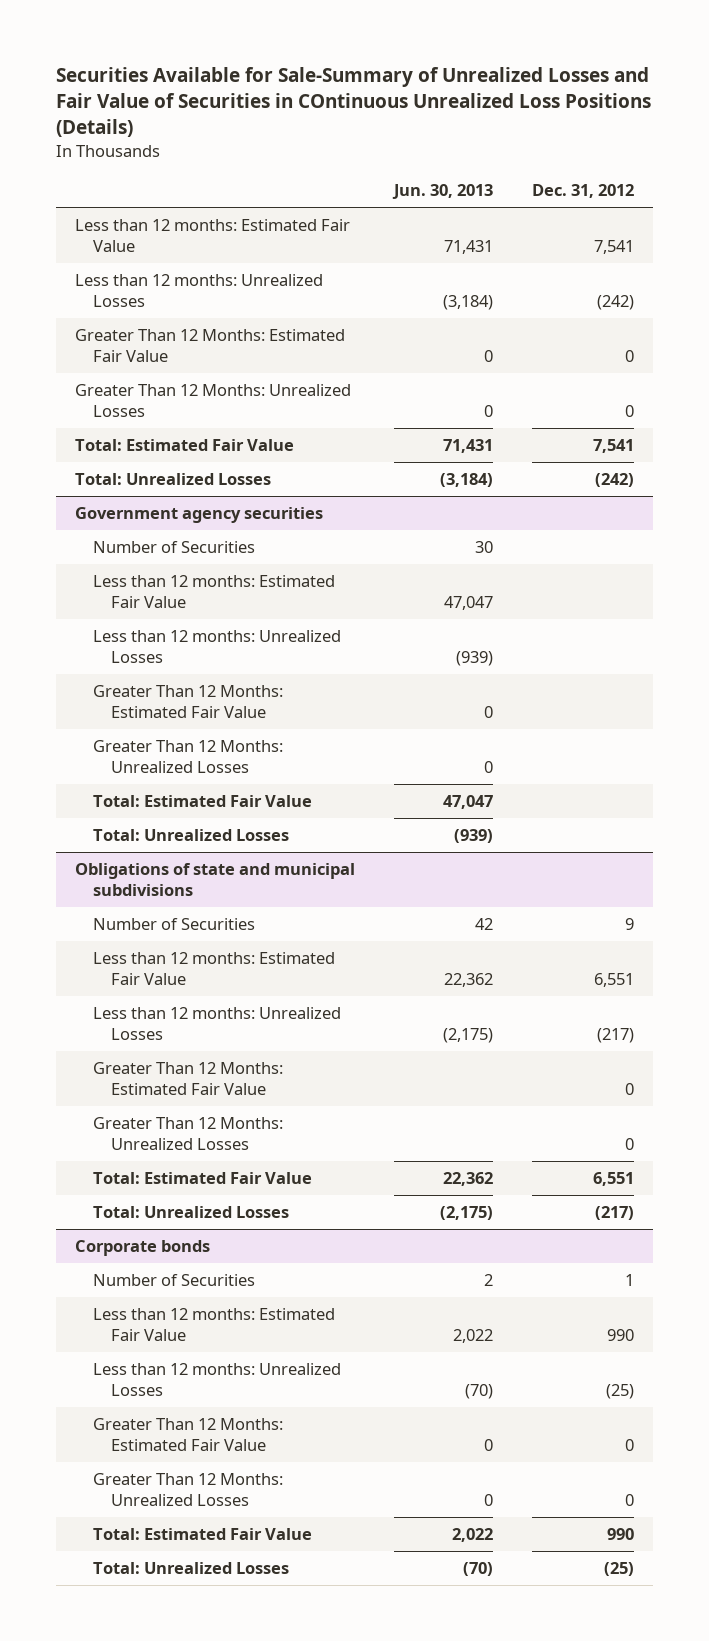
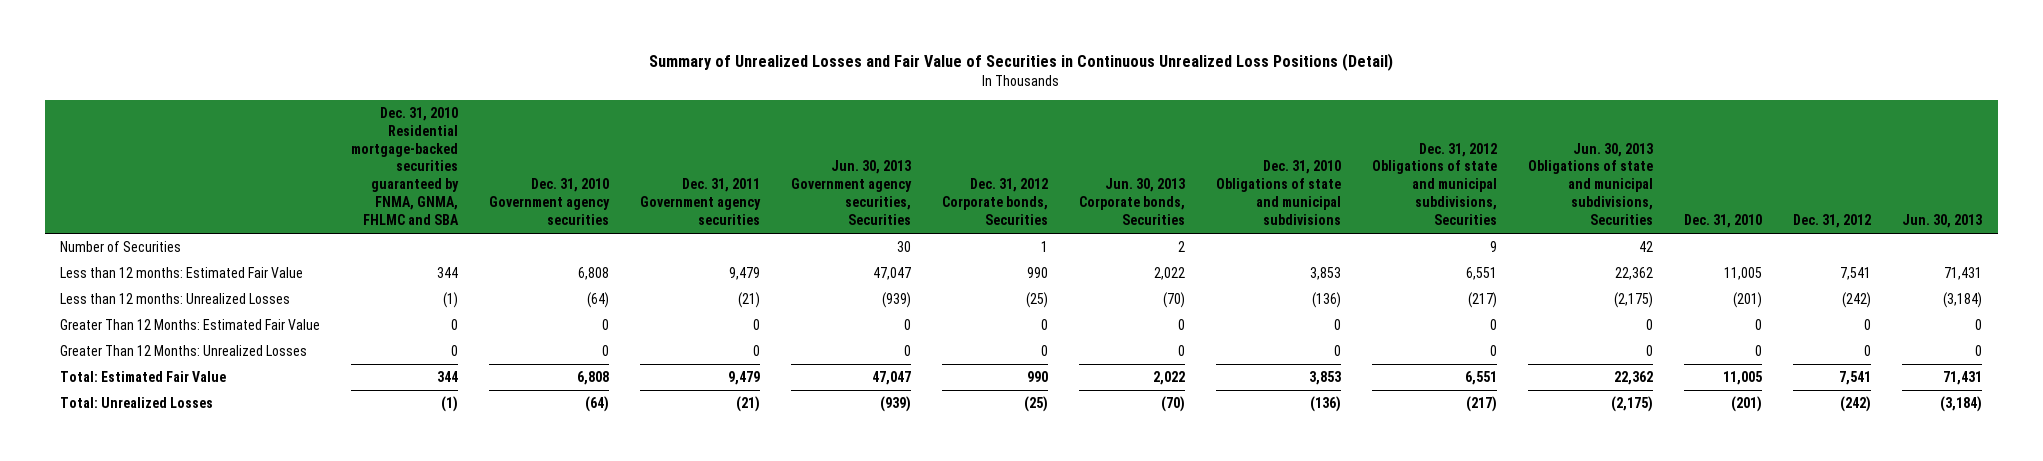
[56,67,652,138] Securities Available for Sale-Summary of Unrealized Losses and Fair Value of Securities in COntinuous Unrealized Loss Positions (Details) -> [649,52,1394,71] Summary of Unrealized Losses and Fair Value of Securities in Continuous Unrealized Loss Positions (Detail)
none -> [351,107,460,225] Dec. 31, 2010 Residential mortgage-backed securities guaranteed by FNMA, GNMA, FHLMC and SBA
none -> [489,178,611,225] Dec. 31, 2010 Government agency securities
none -> [640,178,762,225] Dec. 31, 2011 Government agency securities
none -> [791,160,913,225] Jun. 30, 2013 Government agency securities, Securities
none -> [942,178,1049,225] Dec. 31, 2012 Corporate bonds, Securities
none -> [1079,178,1186,225] Jun. 30, 2013 Corporate bonds, Securities
none -> [1216,160,1342,225] Dec. 31, 2010 Obligations of state and municipal subdivisions
none -> [1372,142,1498,225] Dec. 31, 2012 Obligations of state and municipal subdivisions, Securities
none -> [1528,142,1654,225] Jun. 30, 2013 Obligations of state and municipal subdivisions, Securities
none -> [1684,213,1763,228] Dec. 31, 2010
none -> [60,241,182,253] Number of Securities
[75,506,324,523] Government agency securities -> none
[93,540,256,553] Number of Securities -> none
[93,574,336,609] Less than 12 months: Estimated Fair Value -> none
[93,629,342,664] Less than 12 months: Unrealized Losses -> none
[93,684,284,719] Greater Than 12 Months: Estimated Fair Value -> none
[93,739,284,774] Greater Than 12 Months: Unrealized Losses -> none
[93,794,313,807] Total: Estimated Fair Value -> none
[93,828,290,841] Total: Unrealized Losses -> none
[75,862,356,897] Obligations of state and municipal subdivisions -> none
[93,917,256,930] Number of Securities -> none
[93,951,336,986] Less than 12 months: Estimated Fair Value -> none
[93,1006,342,1041] Less than 12 months: Unrealized Losses -> none
[93,1061,284,1096] Greater Than 12 Months: Estimated Fair Value -> none
[93,1116,284,1151] Greater Than 12 Months: Unrealized Losses -> none
[93,1171,313,1184] Total: Estimated Fair Value -> none
[93,1205,290,1218] Total: Unrealized Losses -> none
[75,1239,211,1256] Corporate bonds -> none
[93,1273,256,1286] Number of Securities -> none
[93,1307,336,1342] Less than 12 months: Estimated Fair Value -> none
[93,1362,342,1397] Less than 12 months: Unrealized Losses -> none
[93,1417,284,1452] Greater Than 12 Months: Estimated Fair Value -> none
[93,1472,284,1507] Greater Than 12 Months: Unrealized Losses -> none
[93,1527,313,1540] Total: Estimated Fair Value -> none
[93,1561,290,1574] Total: Unrealized Losses -> none

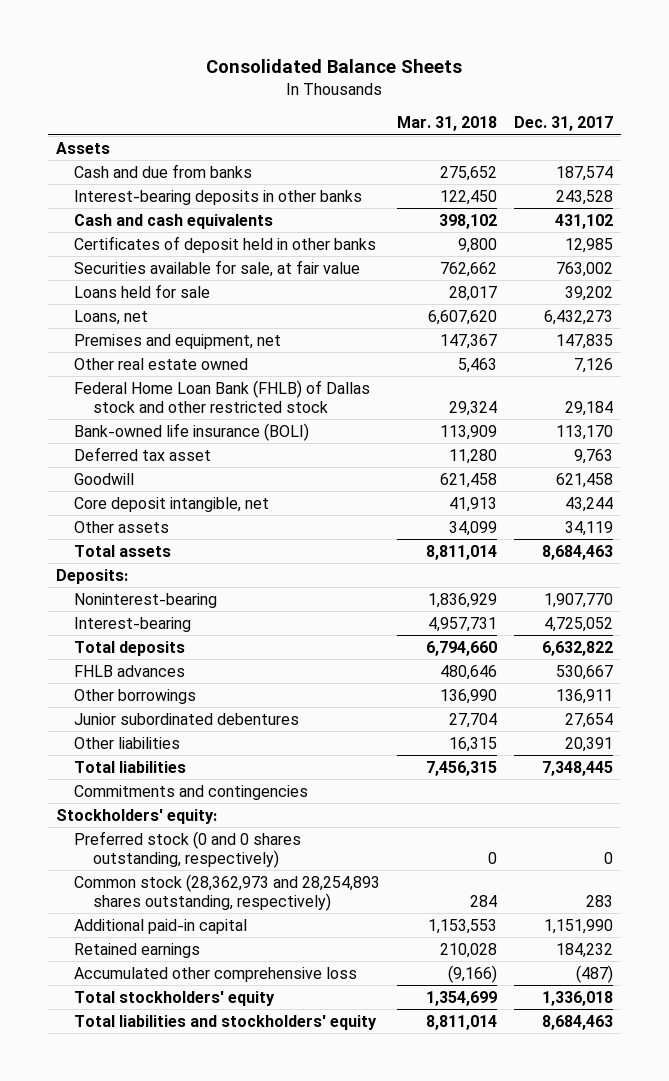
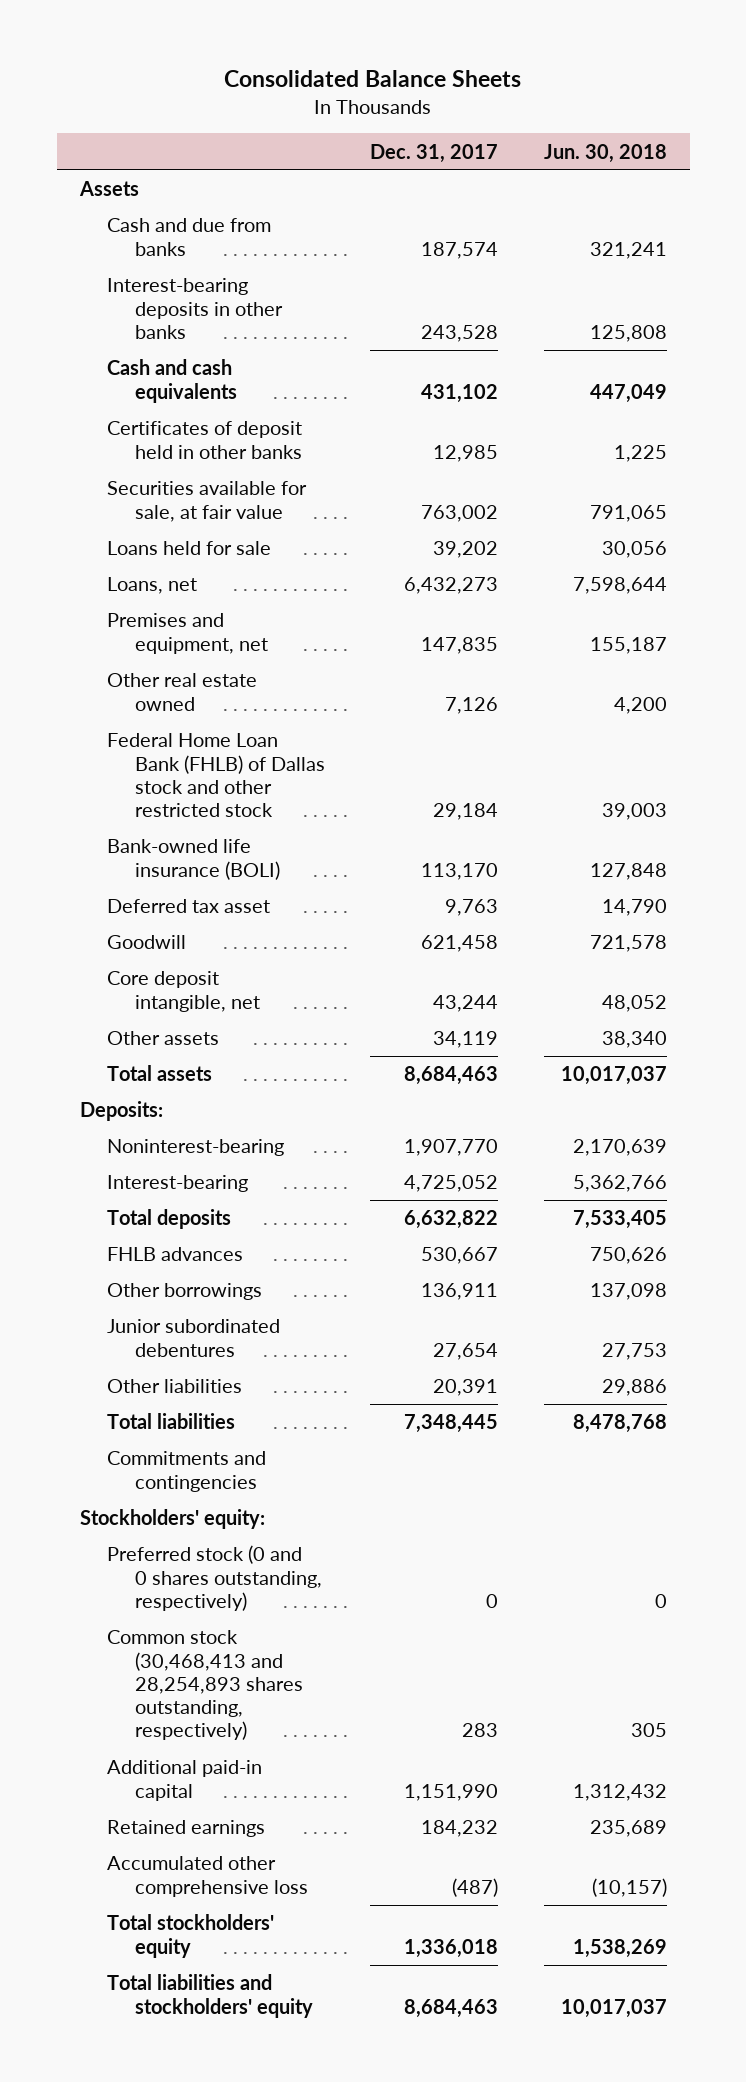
[397,116,498,132] Mar. 31, 2018 -> none
none -> [543,143,667,163] Jun. 30, 2018
[74,873,381,911] Common stock (28,362,973 and 28,254,893 shares outstanding, respectively) -> [107,1630,304,1741] Common stock (30,468,413 and 28,254,893 shares outstanding, respectively)

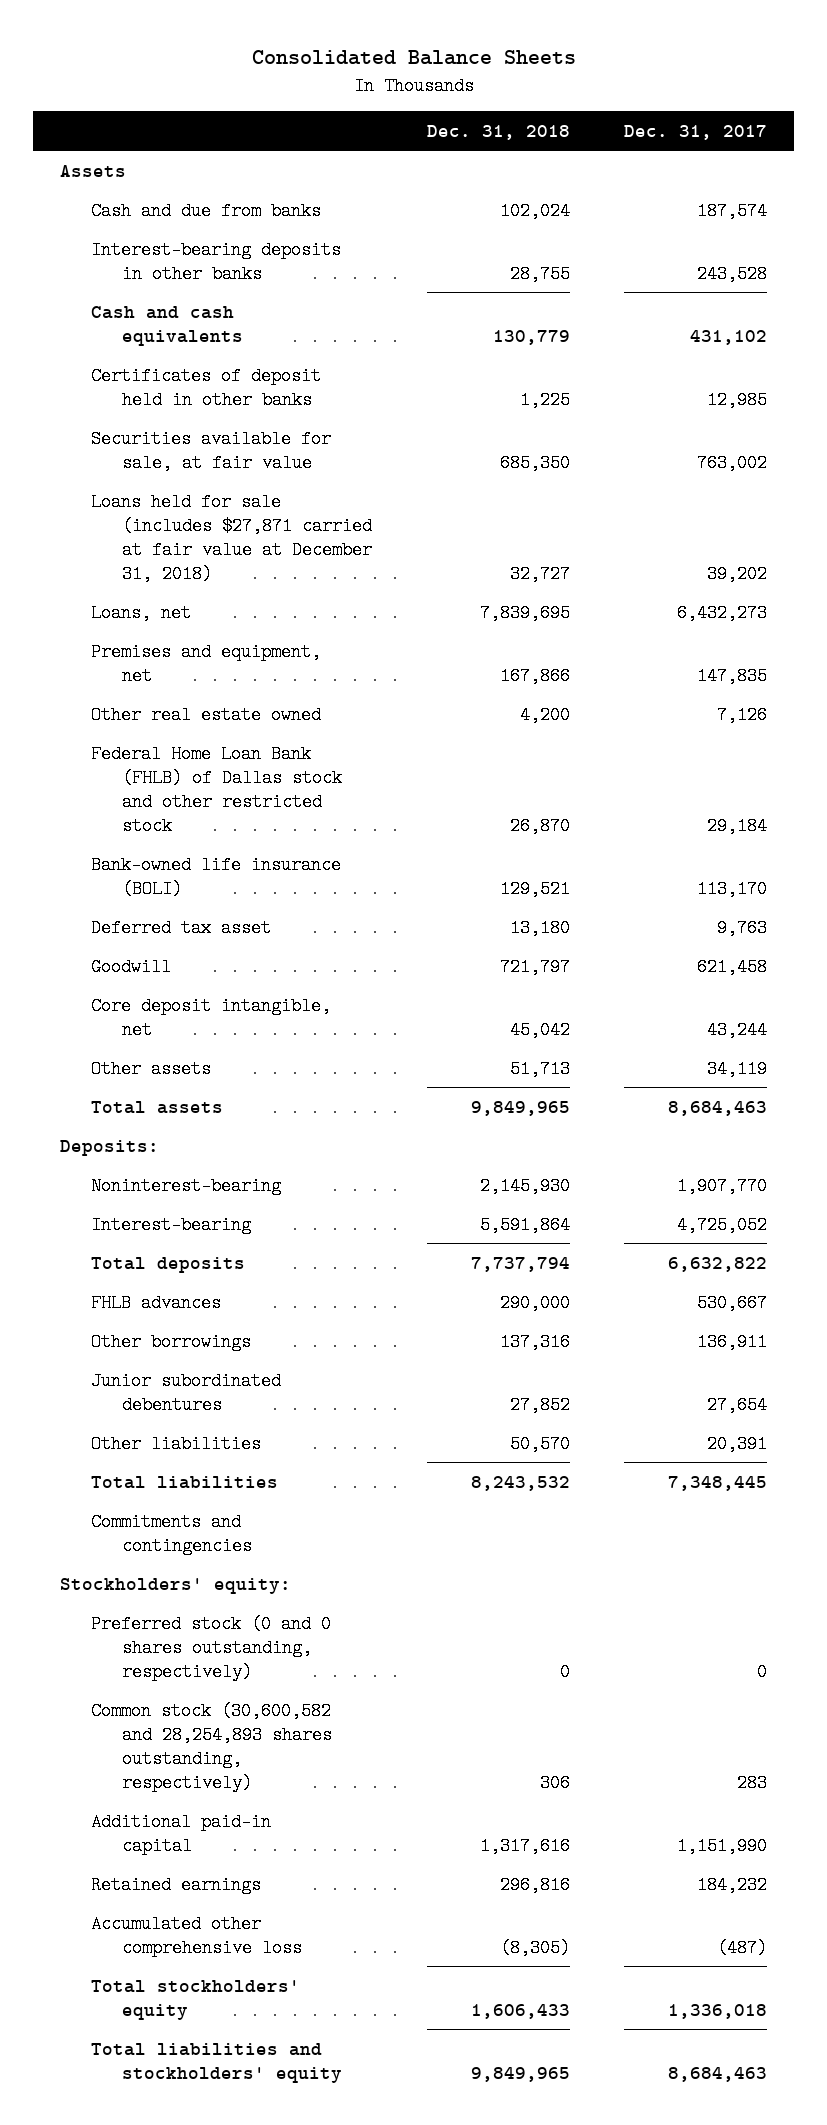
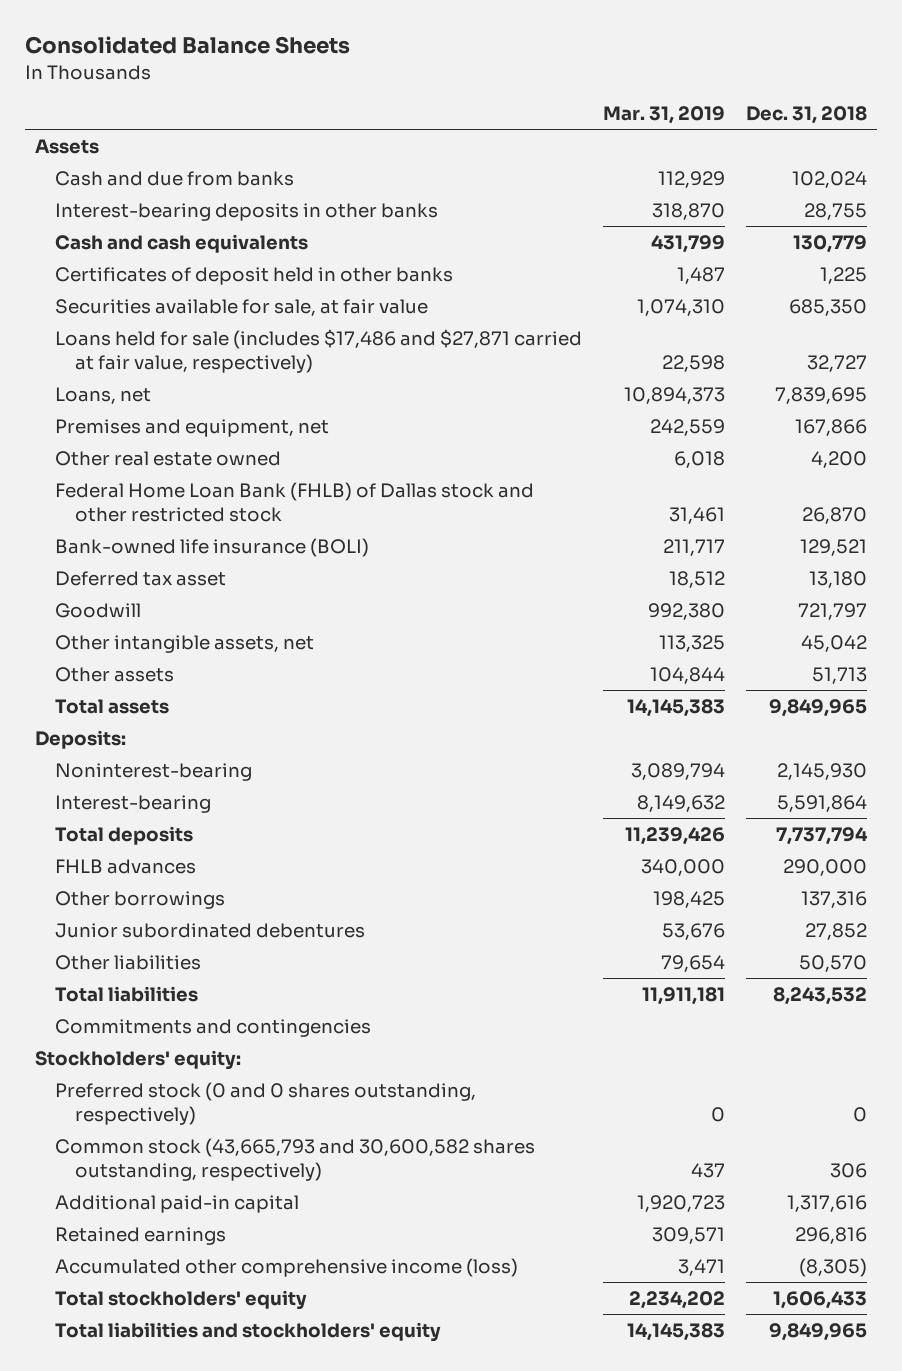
[623,124,767,140] Dec. 31, 2017 -> none
none -> [602,105,725,124] Mar. 31, 2019
[91,492,373,583] Loans held for sale (includes $27,871 carried at fair value at December 31, 2018) -> [54,328,582,373] Loans held for sale (includes $17,486 and $27,871 carried at fair value, respectively)
[91,996,332,1039] Core deposit intangible, net -> [54,634,314,653] Other intangible assets, net
[91,1701,333,1792] Common stock (30,600,582 and 28,254,893 shares outstanding, respectively) -> [54,1137,535,1181] Common stock (43,665,793 and 30,600,582 shares outstanding, respectively)
[91,1914,303,1957] Accumulated other comprehensive loss -> [54,1257,518,1277] Accumulated other comprehensive income (loss)

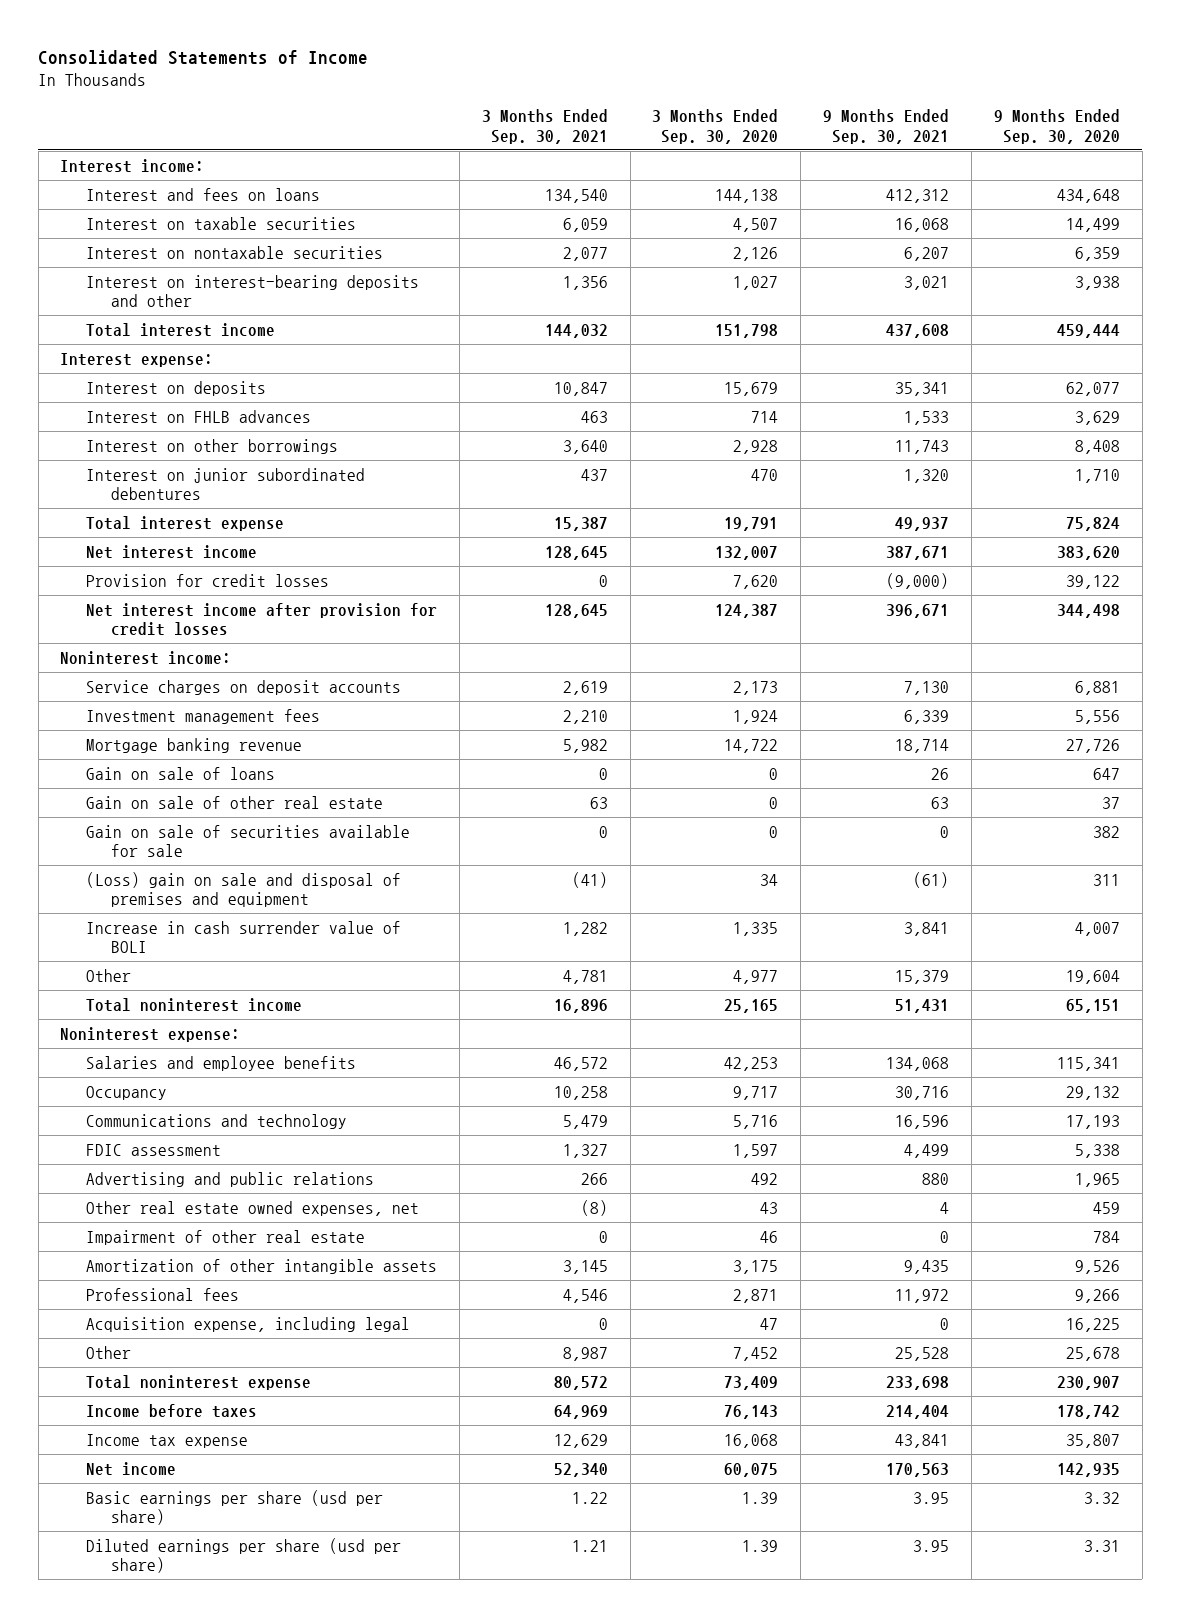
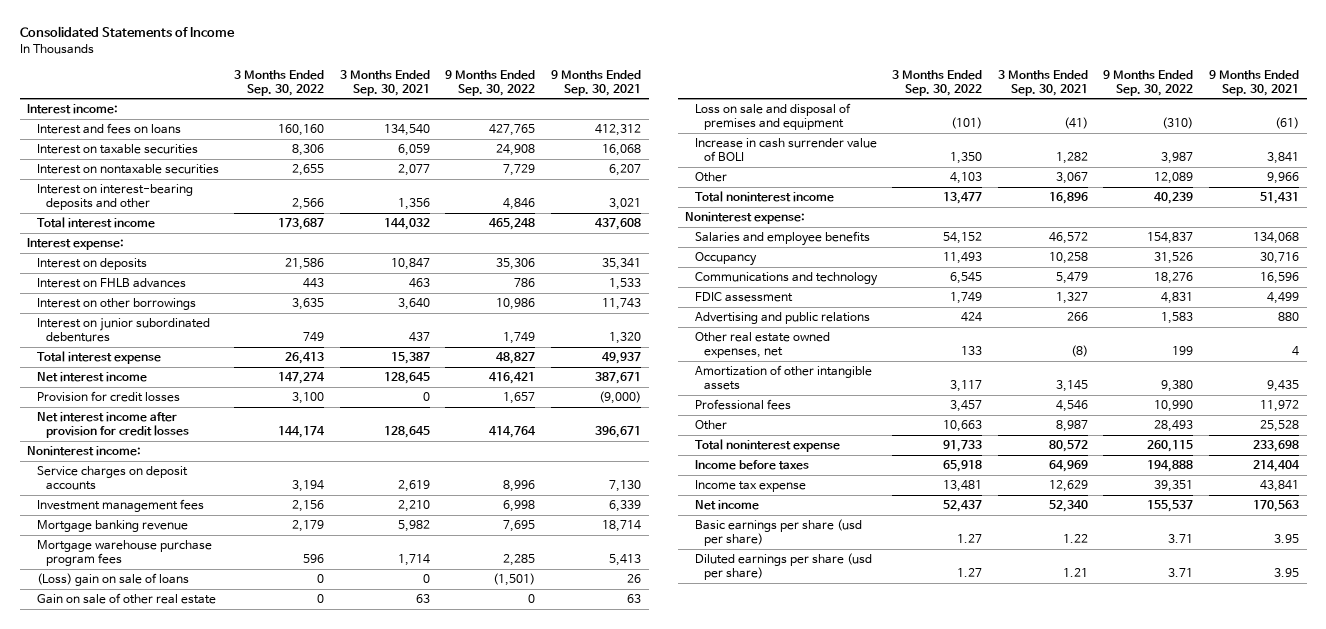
[652,109,779,144] 3 Months Ended Sep. 30, 2020 -> none
[993,109,1120,144] 9 Months Ended Sep. 30, 2020 -> none
none -> [234,69,325,96] 3 Months Ended Sep. 30, 2022
none -> [445,69,536,96] 9 Months Ended Sep. 30, 2022
none -> [36,540,212,567] Mortgage warehouse purchase program fees
[85,766,275,780] Gain on sale of loans -> [36,573,189,587] (Loss) gain on sale of loans
[85,824,410,858] Gain on sale of securities available for sale -> none
[85,871,401,908] (Loss) gain on sale and disposal of premises and equipment -> [694,103,851,131] Loss on sale and disposal of premises and equipment
[562,969,608,984] 4,781 -> [1055,172,1088,185] 3,067
[895,969,950,984] 15,379 -> [1267,172,1300,185] 9,966
[85,1229,365,1245] Impairment of other real estate -> none
[85,1316,410,1332] Acquisition expense, including legal -> none

